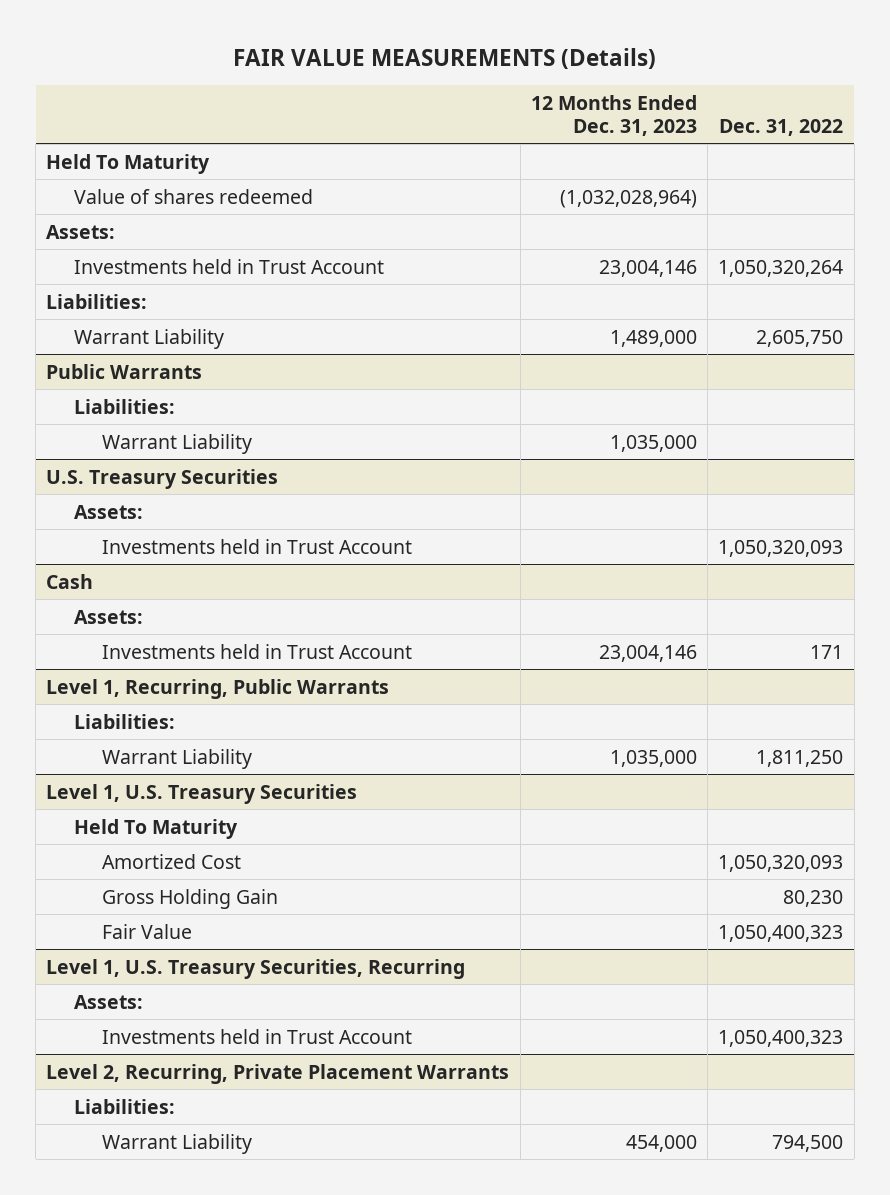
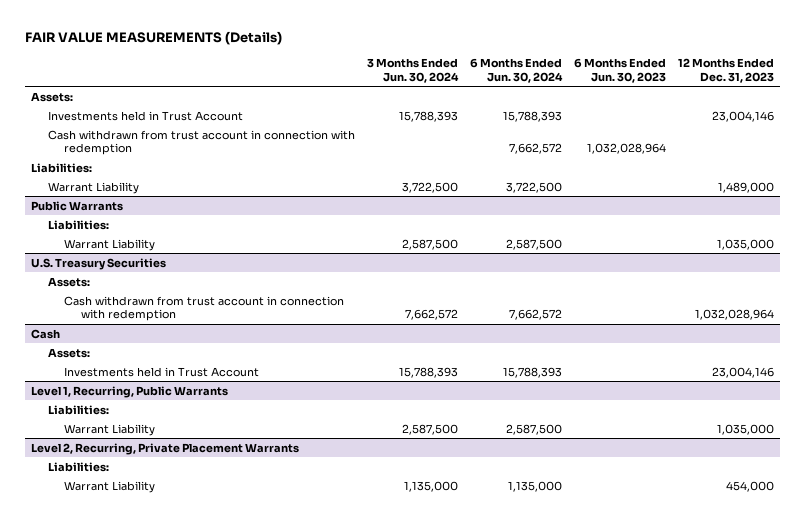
[719,118,844,136] Dec. 31, 2022 -> none
none -> [366,57,459,83] 3 Months Ended Jun. 30, 2024
none -> [469,57,563,83] 6 Months Ended Jun. 30, 2024
none -> [573,57,666,83] 6 Months Ended Jun. 30, 2023
[46,153,211,174] Held To Maturity -> none
[73,188,313,204] Value of shares redeemed -> none
none -> [47,129,355,156] Cash withdrawn from trust account in connection with redemption
[101,538,412,554] Investments held in Trust Account -> none
none -> [64,295,345,322] Cash withdrawn from trust account in connection with redemption
[46,783,358,804] Level 1, U.S. Treasury Securities -> none
[73,818,238,839] Held To Maturity -> none
[101,853,241,869] Amortized Cost -> none
[101,888,278,909] Gross Holding Gain -> none
[101,923,192,939] Fair Value -> none
[46,958,466,979] Level 1, U.S. Treasury Securities, Recurring -> none
[73,994,143,1009] Assets: -> none
[101,1028,412,1044] Investments held in Trust Account -> none

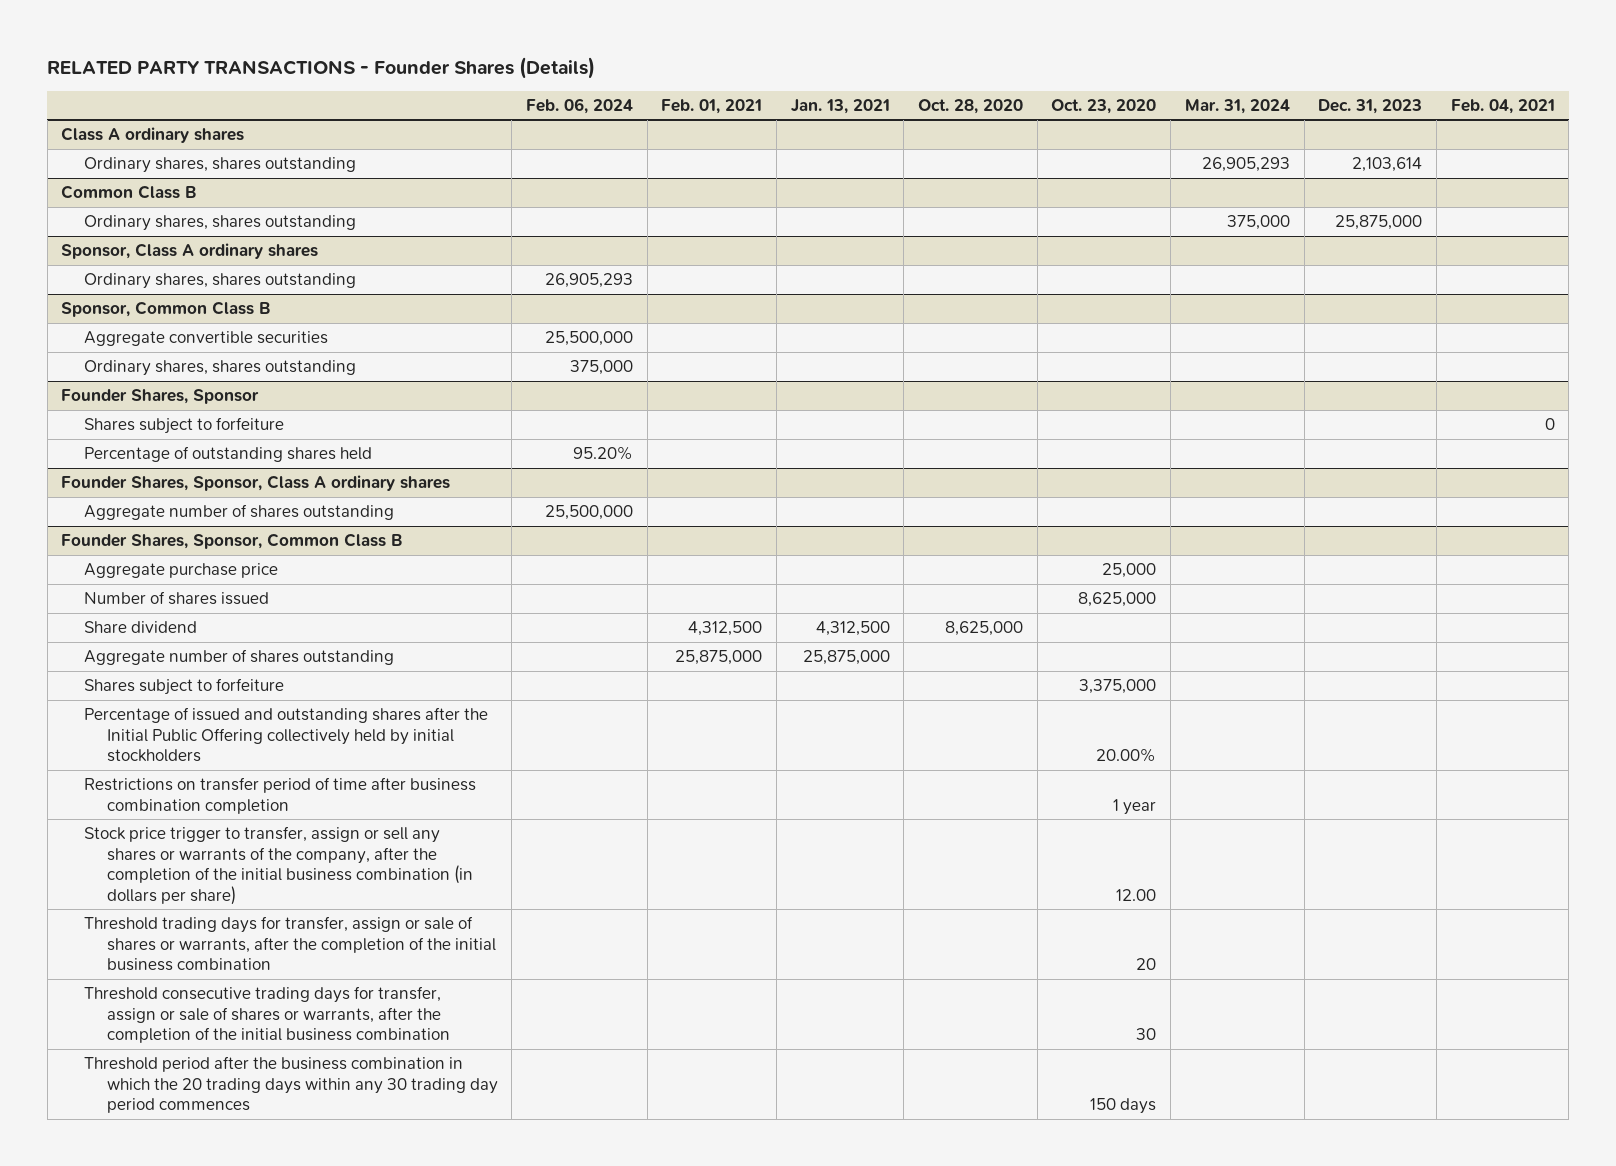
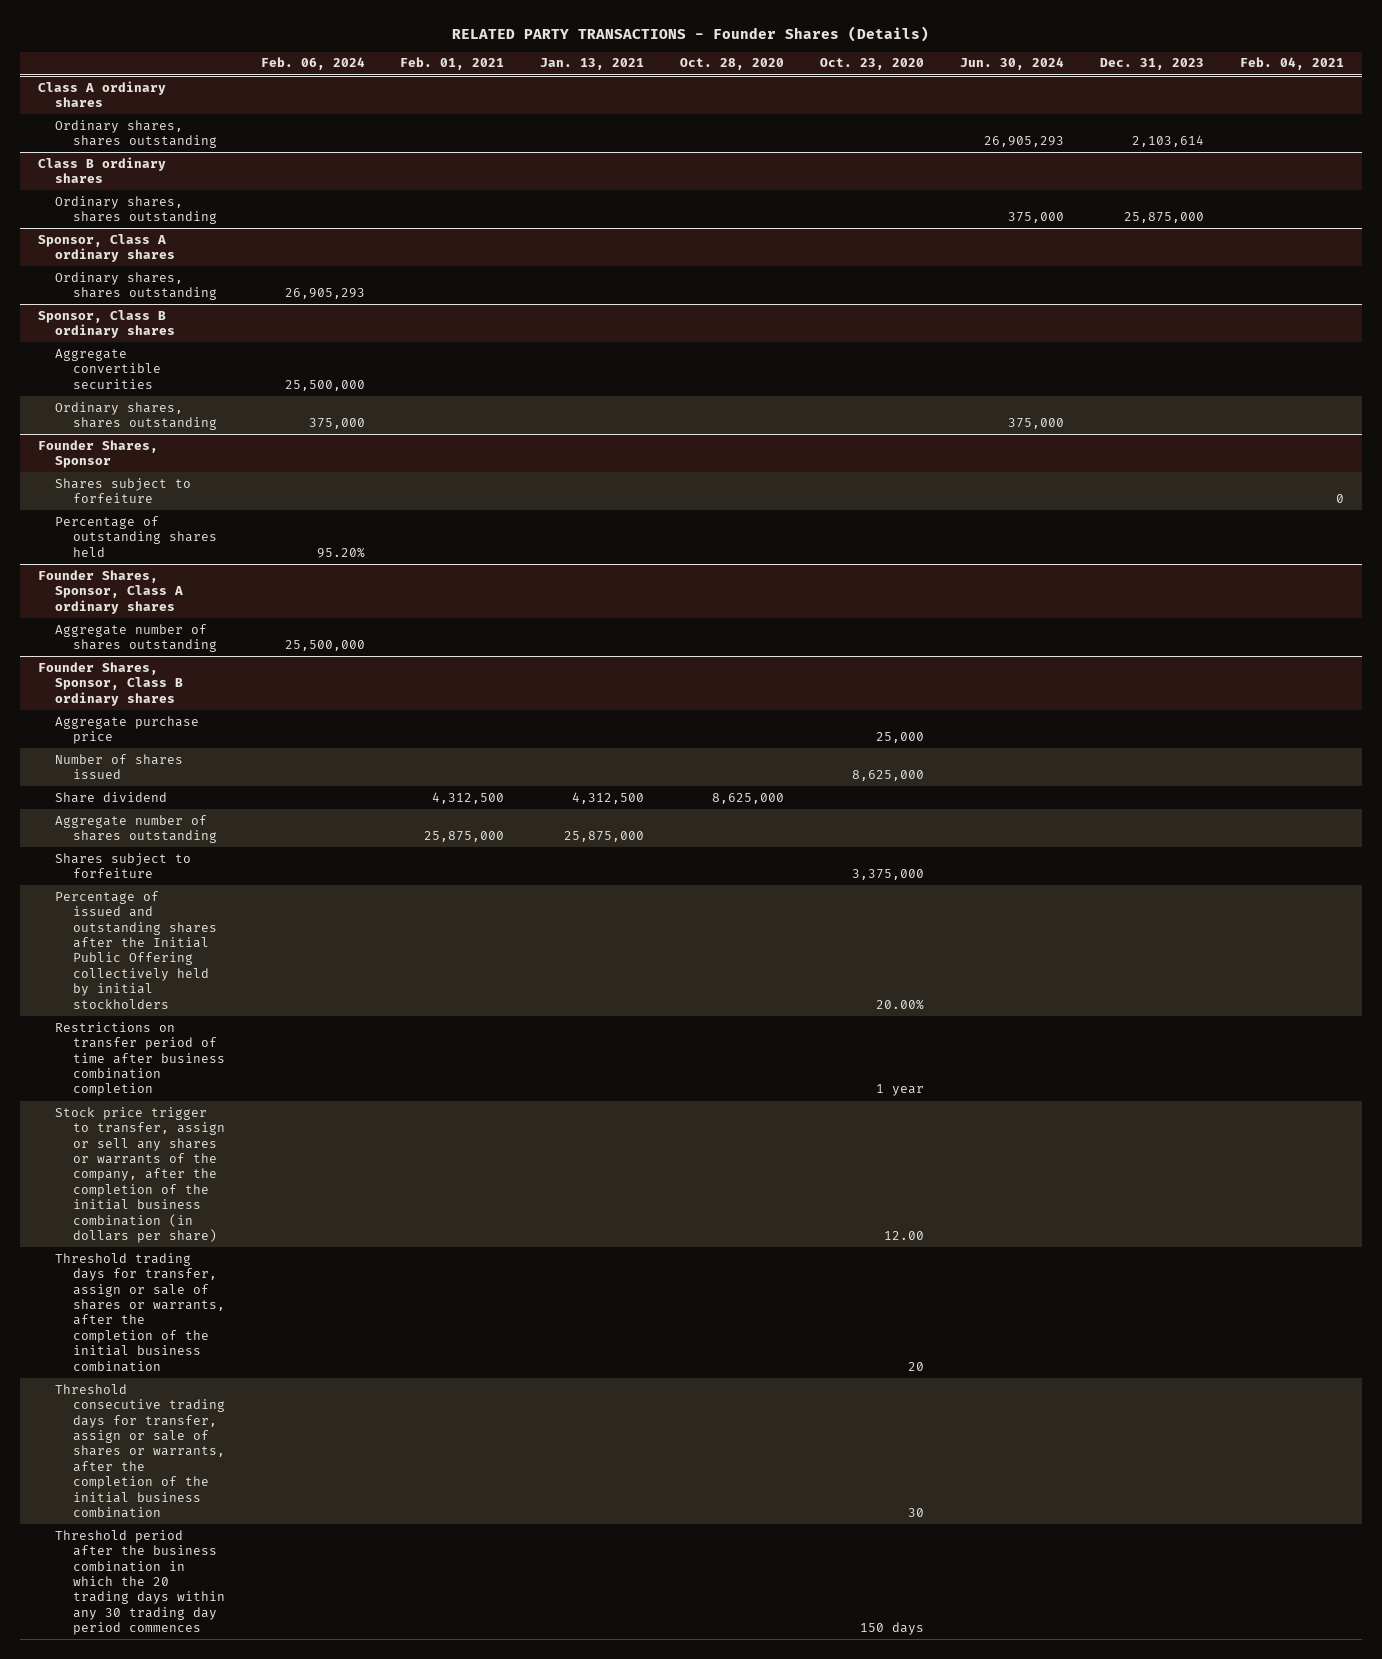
[1184,98,1290,114] Mar. 31, 2024 -> none
none -> [960,57,1065,71] Jun. 30, 2024
[61,185,198,200] Common Class B -> [38,156,167,184] Class B ordinary shares
[61,301,272,318] Sponsor, Common Class B -> [38,309,176,339] Sponsor, Class B ordinary shares
[61,533,404,550] Founder Shares, Sponsor, Common Class B -> [38,661,184,706] Founder Shares, Sponsor, Class B ordinary shares

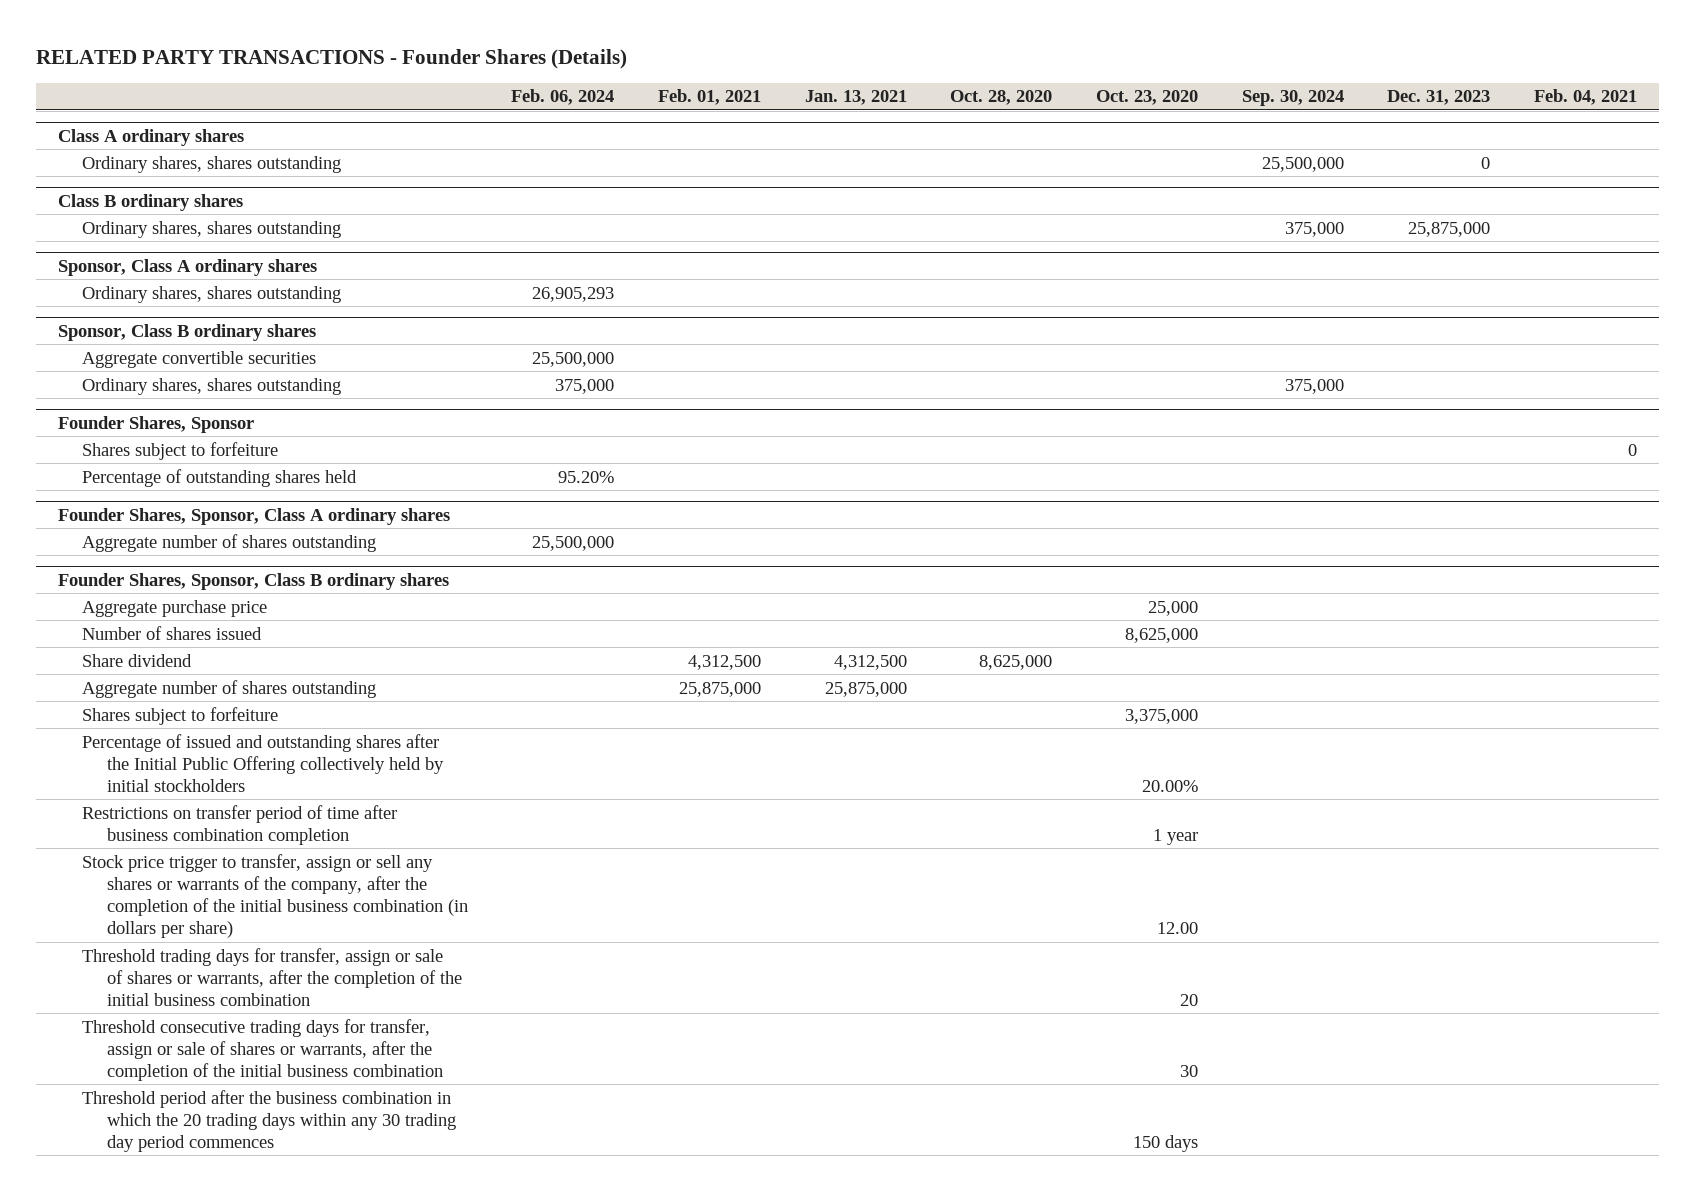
[960,57,1065,71] Jun. 30, 2024 -> none
none -> [1241,90,1344,107] Sep. 30, 2024
[1132,135,1205,148] 2,103,614 -> [1481,156,1491,169] 0

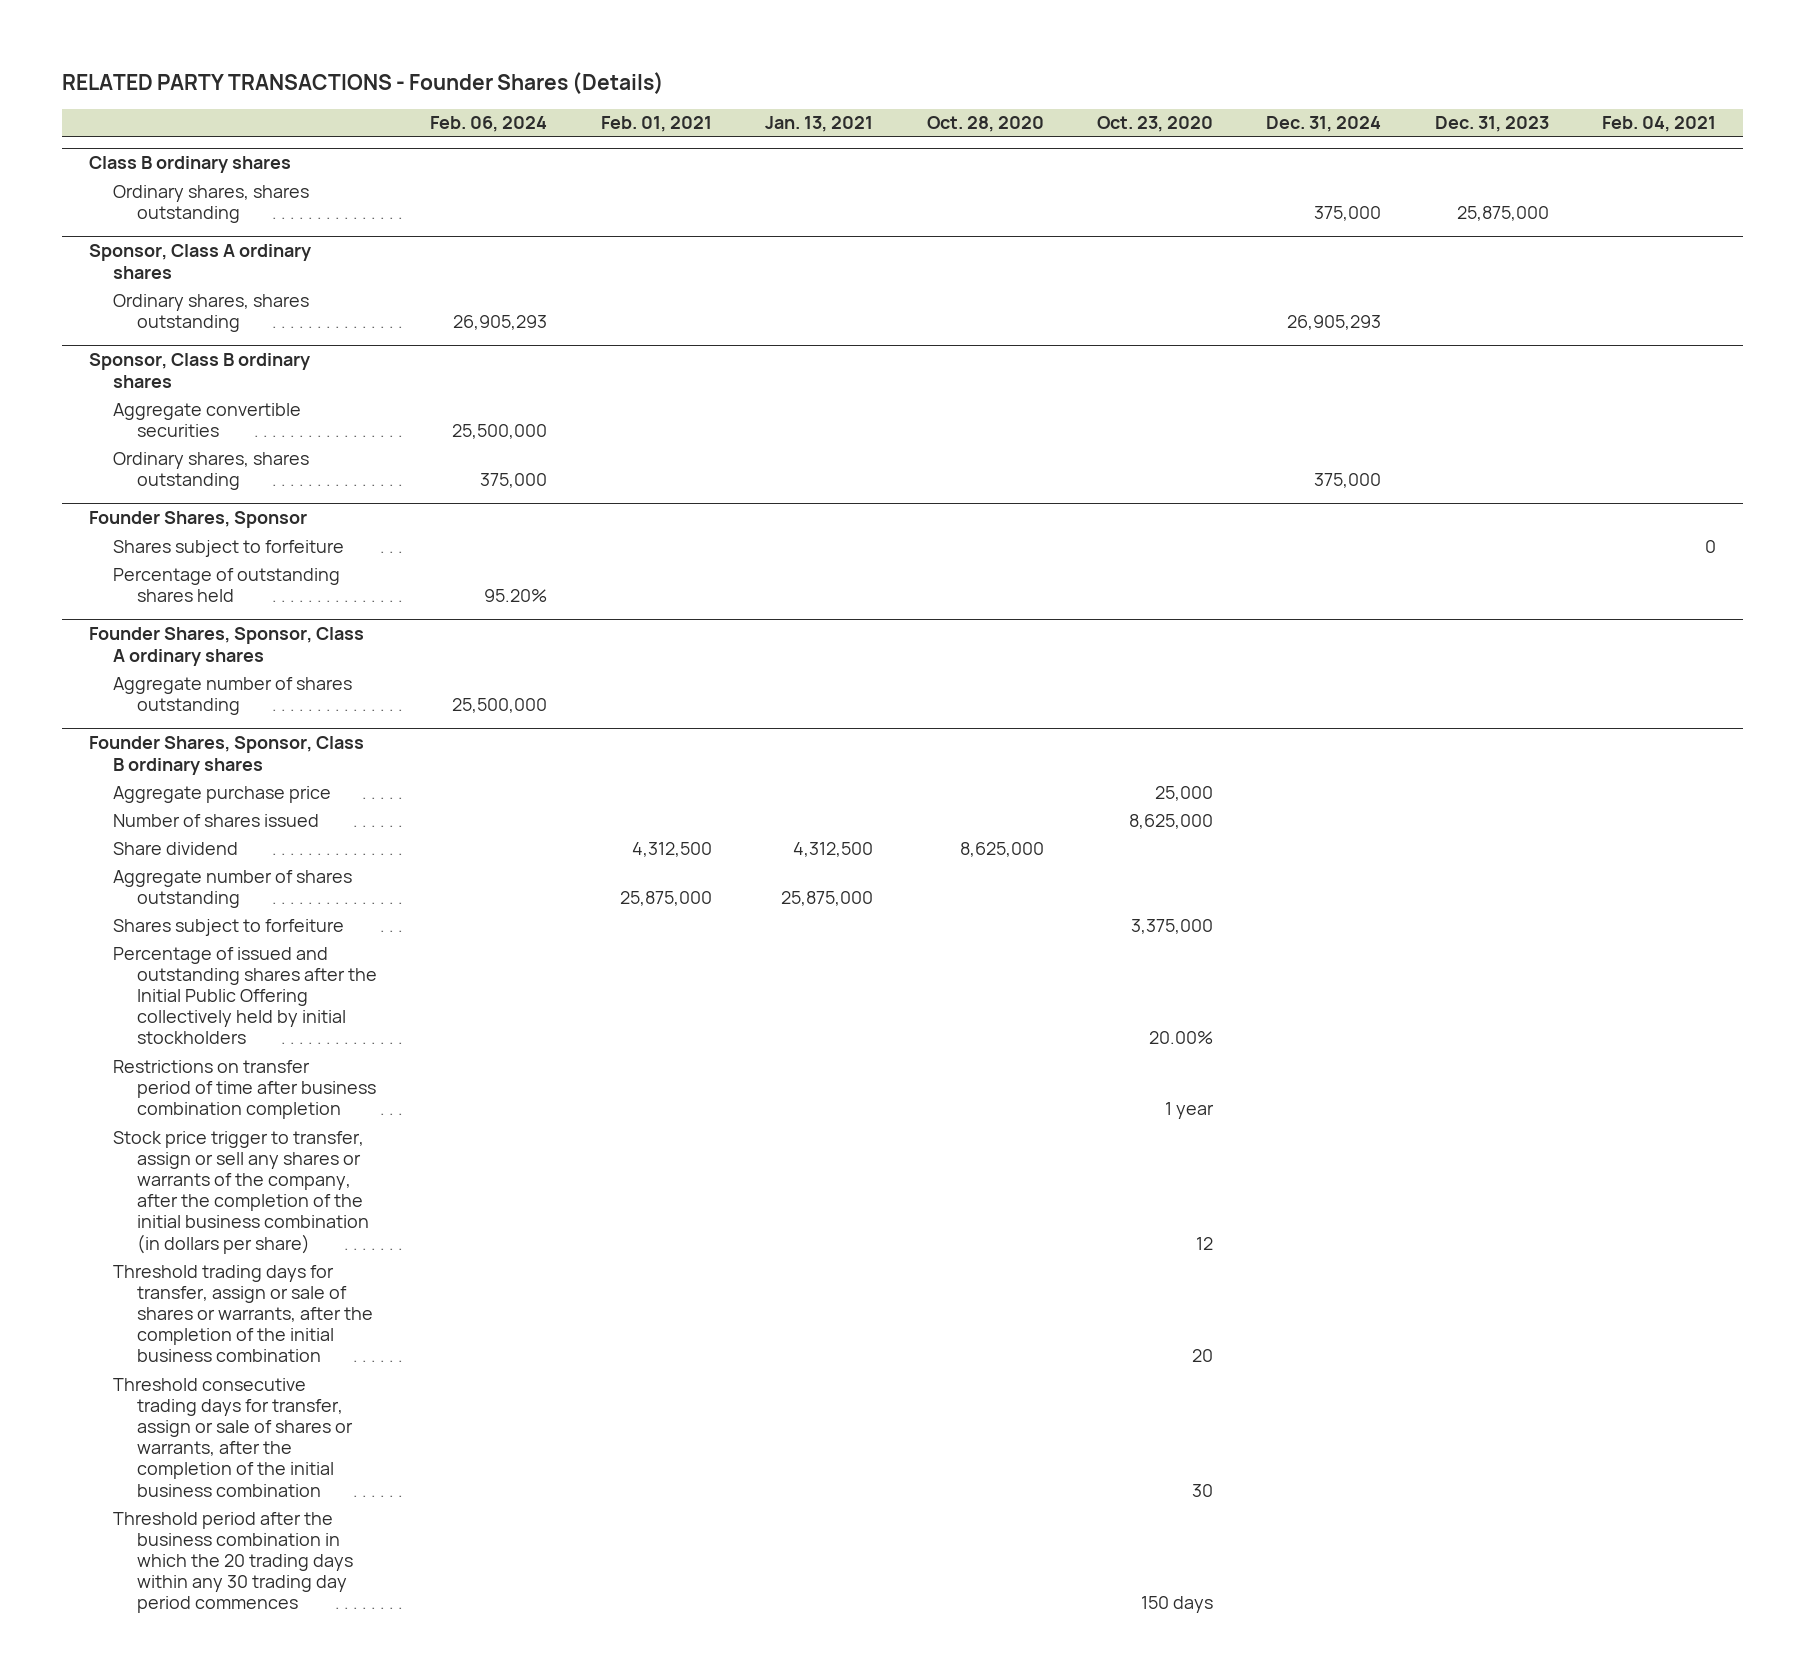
[1241,90,1344,107] Sep. 30, 2024 -> none
none -> [1266,116,1382,133] Dec. 31, 2024
[57,128,244,146] Class A ordinary shares -> none
[82,155,342,173] Ordinary shares, shares outstanding -> none
[1156,922,1198,935] 12.00 -> [1196,1236,1214,1250] 12

